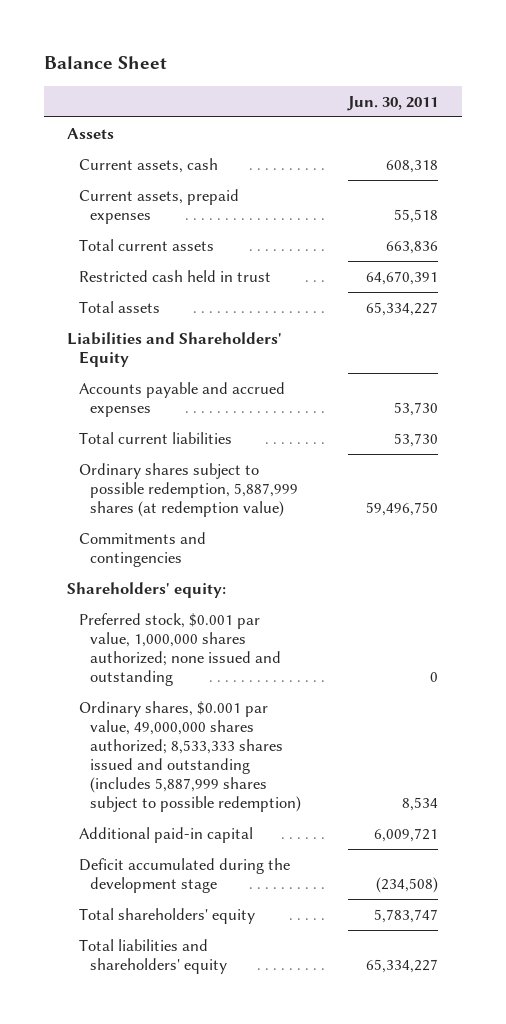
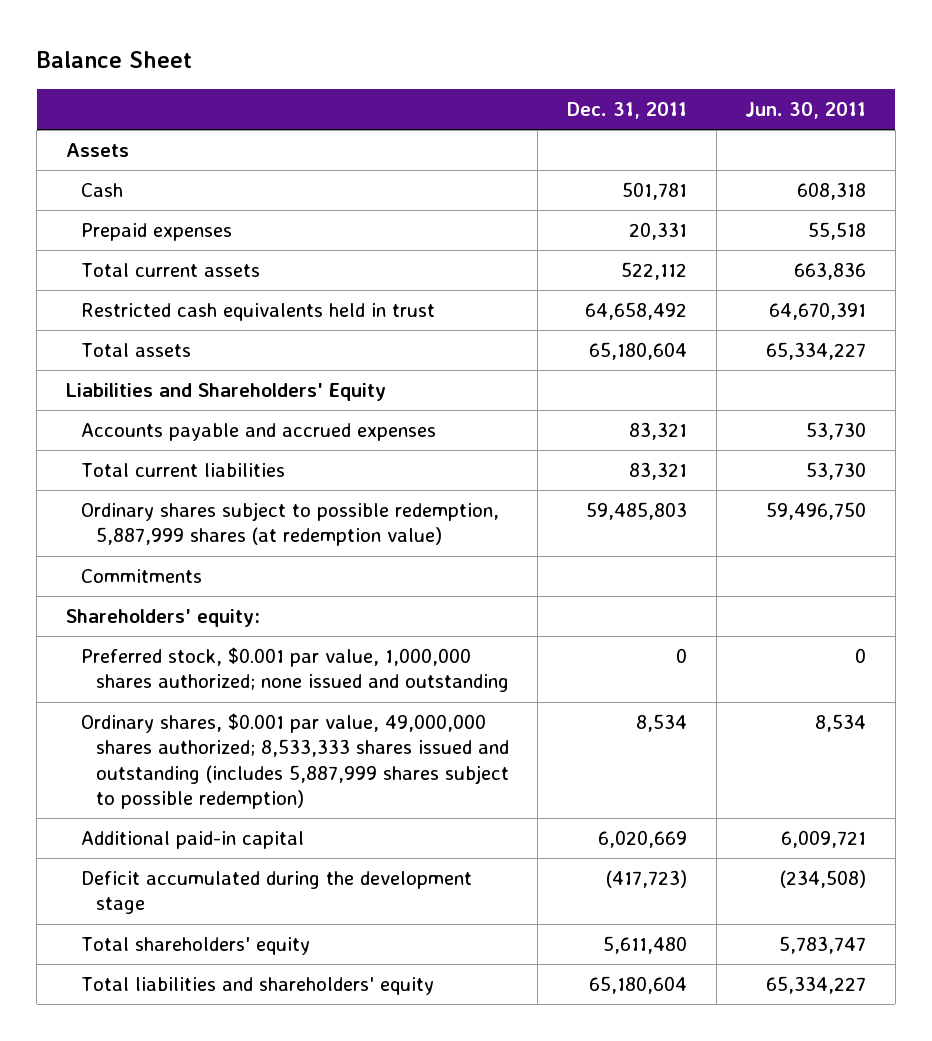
none -> [566,101,687,119] Dec. 31, 2011
[78,157,218,173] Current assets, cash -> [80,183,123,198] Cash
[78,188,239,224] Current assets, prepaid expenses -> [80,223,232,242] Prepaid expenses
[78,269,271,282] Restricted cash held in trust -> [80,303,435,322] Restricted cash equivalents held in trust
[78,531,206,567] Commitments and contingencies -> [80,569,202,584] Commitments

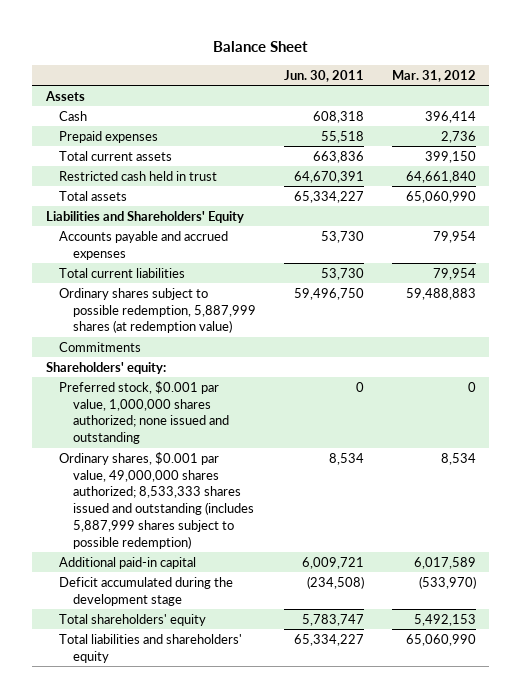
[566,101,687,119] Dec. 31, 2011 -> none
none -> [391,69,476,82] Mar. 31, 2012
[80,303,435,322] Restricted cash equivalents held in trust -> [59,170,218,181] Restricted cash held in trust

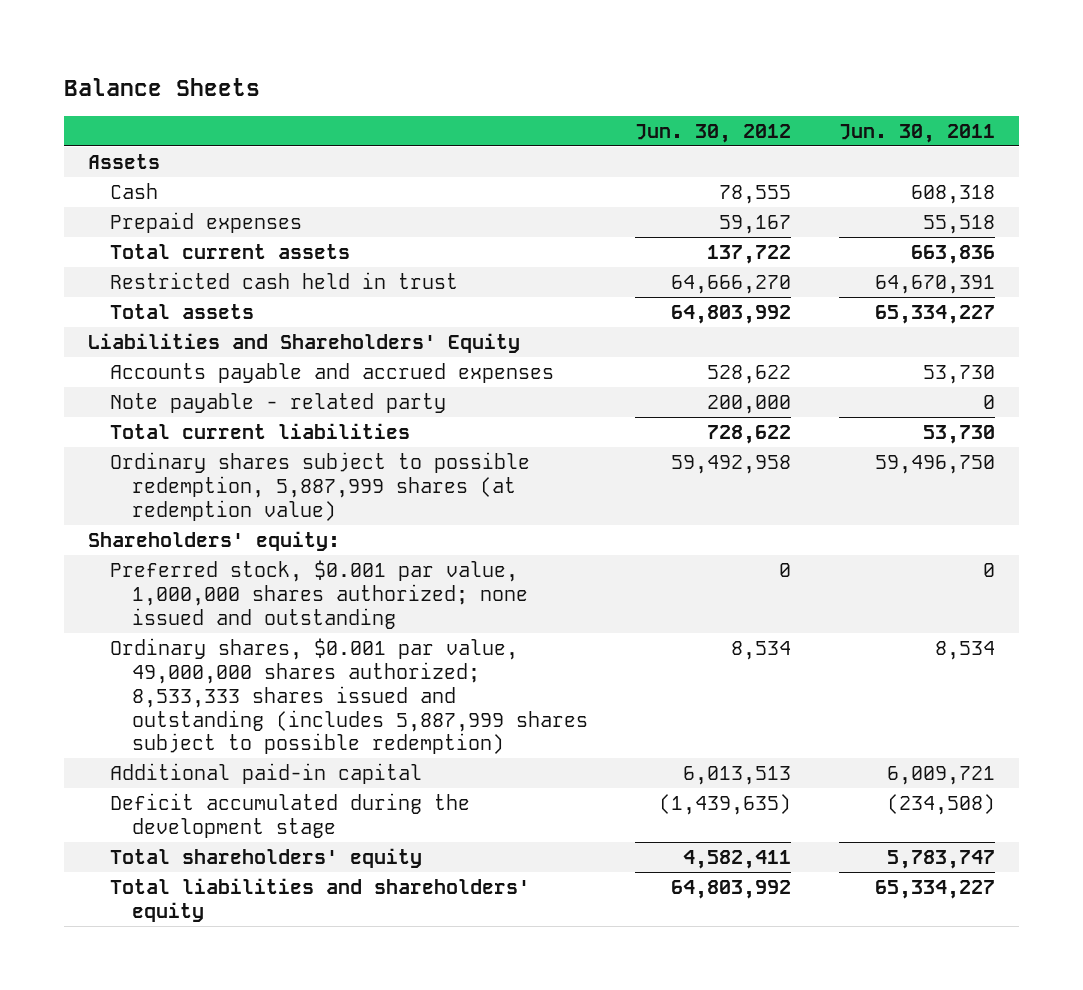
[212,40,308,52] Balance Sheet -> [64,77,261,96] Balance Sheets
[391,69,476,82] Mar. 31, 2012 -> none
none -> [635,123,792,143] Jun. 30, 2012
none -> [109,393,446,414] Note payable - related party
[59,341,142,352] Commitments -> none

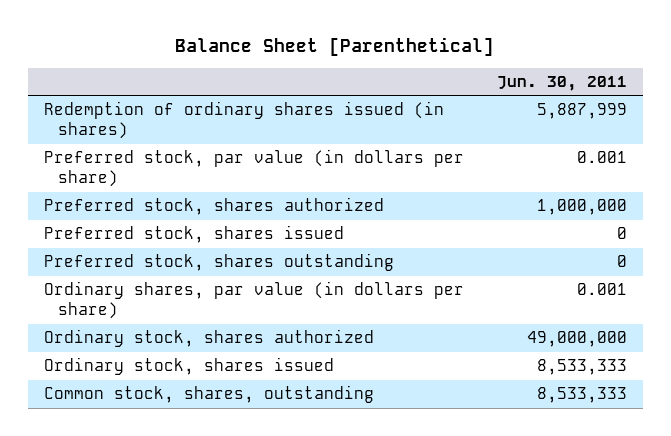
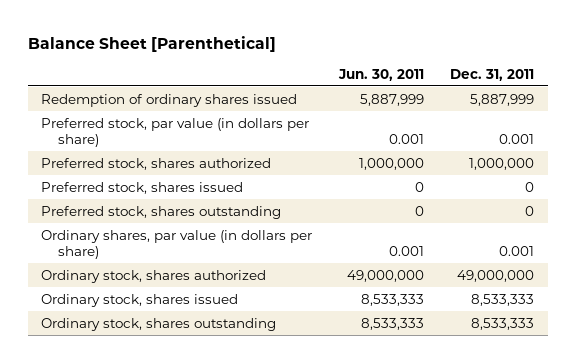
none -> [450,68,535,81] Dec. 31, 2011
[43,101,444,140] Redemption of ordinary shares issued (in shares) -> [40,93,297,107] Redemption of ordinary shares issued
[43,385,374,404] Common stock, shares, outstanding -> [40,317,276,331] Ordinary stock, shares outstanding

